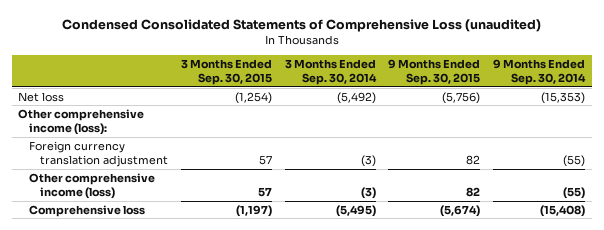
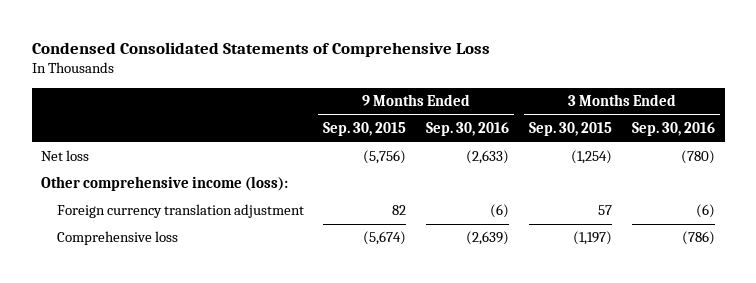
[61,19,541,33] Condensed Consolidated Statements of Comprehensive Loss (unaudited) -> [31,41,490,57] Condensed Consolidated Statements of Comprehensive Loss
[284,58,377,86] 3 Months Ended Sep. 30, 2014 -> none
[493,58,587,86] 9 Months Ended Sep. 30, 2014 -> none
none -> [426,121,510,136] Sep. 30, 2016
none -> [631,121,715,136] Sep. 30, 2016
[29,172,156,199] Other comprehensive income (loss) -> none

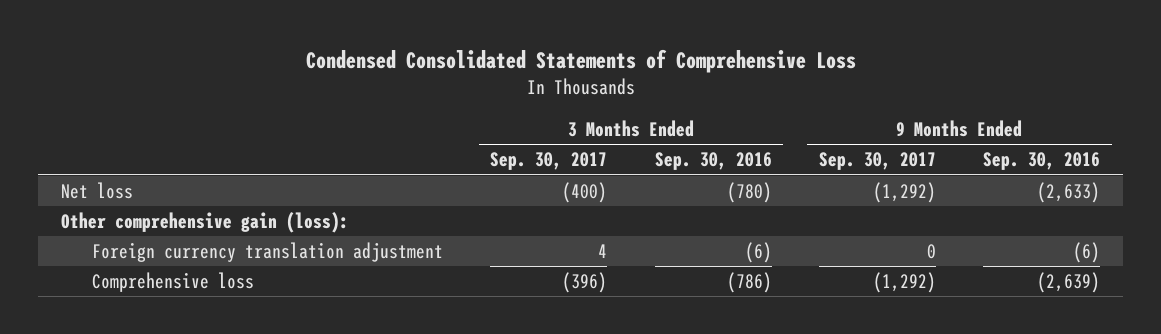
[323,121,407,136] Sep. 30, 2015 -> none
[528,121,612,136] Sep. 30, 2015 -> none
none -> [490,152,608,171] Sep. 30, 2017
none -> [818,152,936,171] Sep. 30, 2017
[41,176,289,192] Other comprehensive income (loss): -> [61,212,350,234] Other comprehensive gain (loss):

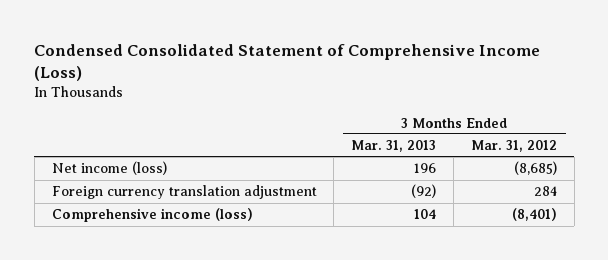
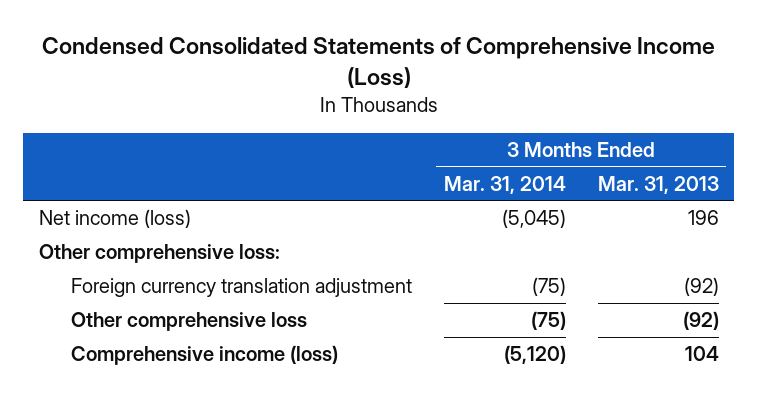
[34,44,541,82] Condensed Consolidated Statement of Comprehensive Income (Loss) -> [41,37,715,89] Condensed Consolidated Statements of Comprehensive Income (Loss)
[470,140,557,153] Mar. 31, 2012 -> none
none -> [443,175,566,194] Mar. 31, 2014
none -> [39,244,281,264] Other comprehensive loss:
none -> [70,312,307,332] Other comprehensive loss

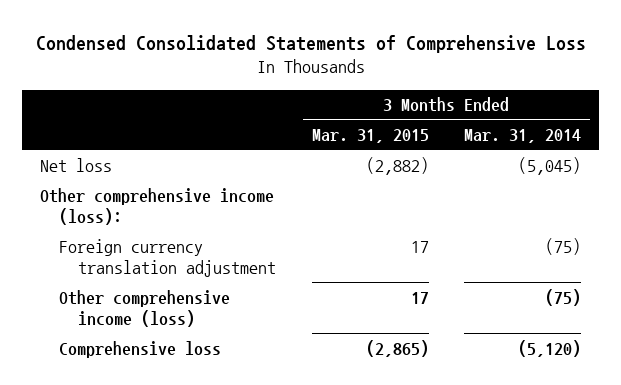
[41,37,715,89] Condensed Consolidated Statements of Comprehensive Income (Loss) -> [35,34,586,53] Condensed Consolidated Statements of Comprehensive Loss
[597,175,719,194] Mar. 31, 2013 -> none
none -> [311,129,429,144] Mar. 31, 2015
[39,209,192,229] Net income (loss) -> [39,157,112,172] Net loss
[39,244,281,264] Other comprehensive loss: -> [39,187,274,225] Other comprehensive income (loss):
[70,312,307,332] Other comprehensive loss -> [58,289,230,327] Other comprehensive income (loss)
[70,345,338,366] Comprehensive income (loss) -> [58,340,221,358] Comprehensive loss

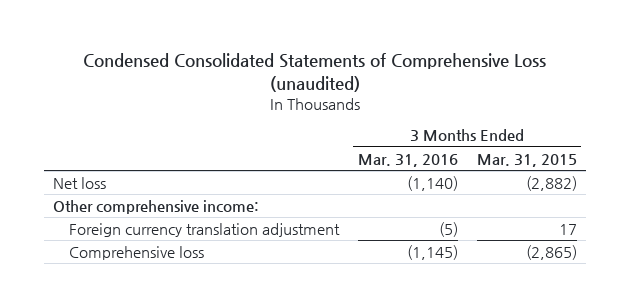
[35,34,586,53] Condensed Consolidated Statements of Comprehensive Loss -> [82,53,546,93] Condensed Consolidated Statements of Comprehensive Loss (unaudited)
[464,129,582,144] Mar. 31, 2014 -> none
none -> [357,153,458,167] Mar. 31, 2016
[39,187,274,225] Other comprehensive income (loss): -> [52,199,259,214] Other comprehensive income:
[58,289,230,327] Other comprehensive income (loss) -> none

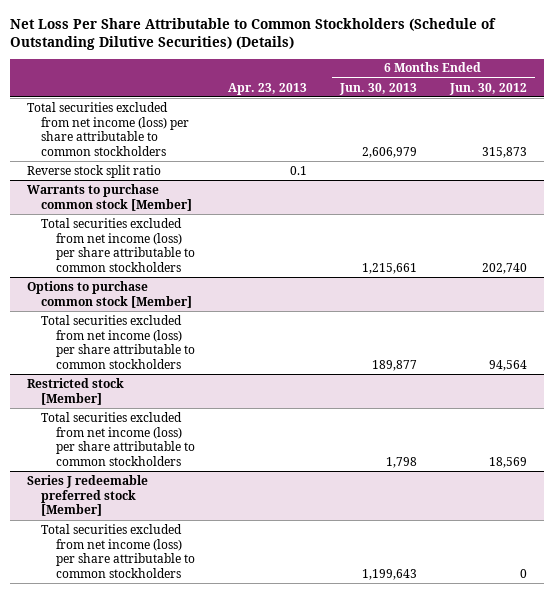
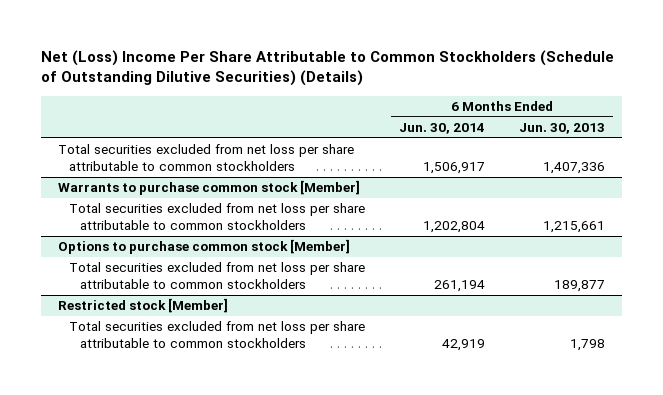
[10,17,497,50] Net Loss Per Share Attributable to Common Stockholders (Schedule of Outstanding Dilutive Securities) (Details) -> [41,49,615,87] Net (Loss) Income Per Share Attributable to Common Stockholders (Schedule of Outstanding Dilutive Securities) (Details)
[227,82,307,95] Apr. 23, 2013 -> none
[449,82,528,95] Jun. 30, 2012 -> none
none -> [399,123,486,135] Jun. 30, 2014
[26,164,161,178] Reverse stock split ratio -> none
[26,101,190,157] Total securities excluded from net income (loss) per share attributable to common stockholders -> [58,144,355,172] Total securities excluded from net loss per share attributable to common stockholders
[361,147,417,159] 2,606,979 -> [542,162,605,175] 1,407,336
[41,217,195,273] Total securities excluded from net income (loss) per share attributable to common stockholders -> [69,203,366,231] Total securities excluded from net loss per share attributable to common stockholders
[41,314,195,370] Total securities excluded from net income (loss) per share attributable to common stockholders -> [69,262,366,290] Total securities excluded from net loss per share attributable to common stockholders
[26,474,148,517] Series J redeemable preferred stock [Member] -> none
[41,523,195,579] Total securities excluded from net income (loss) per share attributable to common stockholders -> none
[41,411,195,467] Total securities excluded from net income (loss) per share attributable to common stockholders -> [69,321,366,349] Total securities excluded from net loss per share attributable to common stockholders

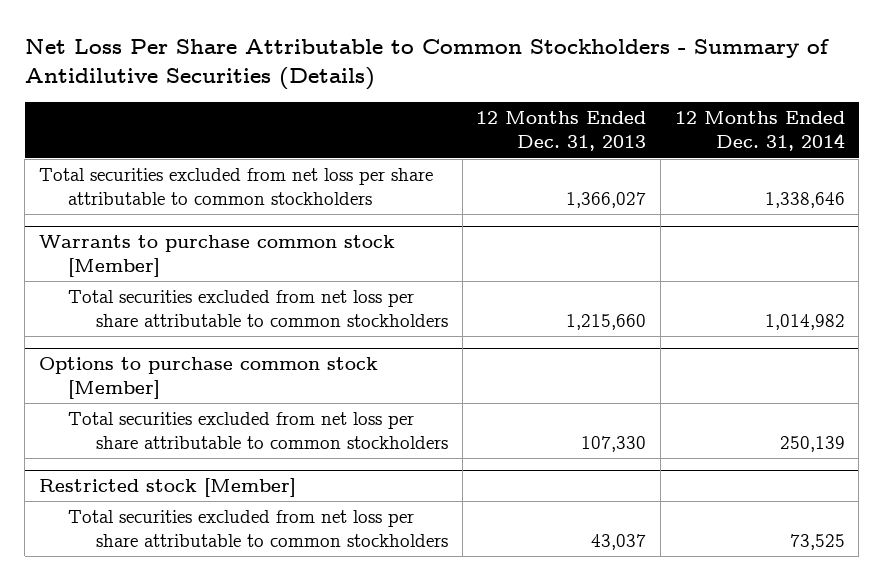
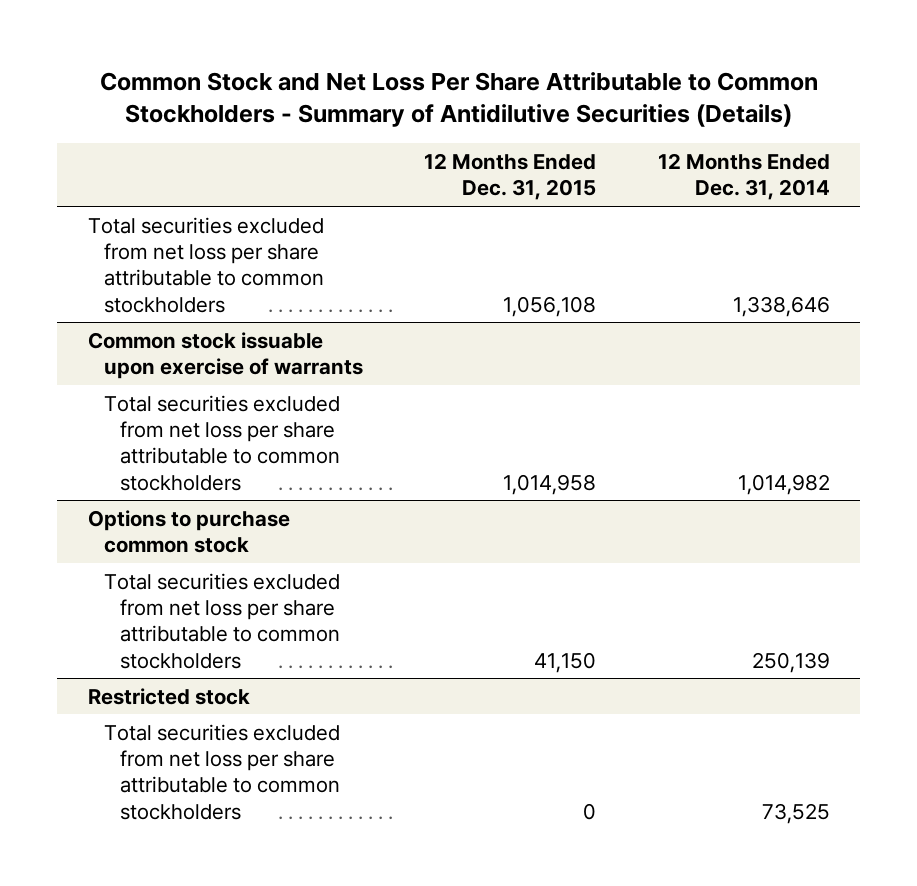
[24,39,829,91] Net Loss Per Share Attributable to Common Stockholders - Summary of Antidilutive Securities (Details) -> [99,71,818,128] Common Stock and Net Loss Per Share Attributable to Common Stockholders - Summary of Antidilutive Securities (Details)
[476,111,647,152] 12 Months Ended Dec. 31, 2013 -> none
none -> [424,153,597,201] 12 Months Ended Dec. 31, 2015
[38,235,395,278] Warrants to purchase common stock [Member] -> [87,331,363,379] Common stock issuable upon exercise of warrants
[38,357,378,400] Options to purchase common stock [Member] -> [87,509,290,553] Options to purchase common stock
[38,478,296,498] Restricted stock [Member] -> [87,687,250,705] Restricted stock

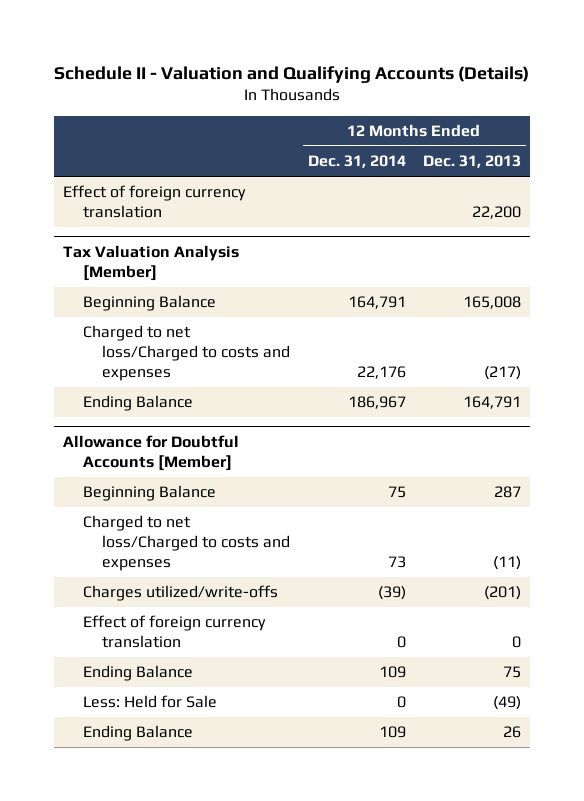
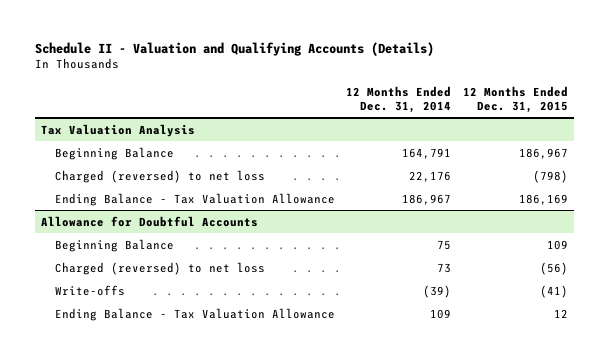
[423,155,522,169] Dec. 31, 2013 -> none
none -> [463,85,569,113] 12 Months Ended Dec. 31, 2015
[62,185,246,219] Effect of foreign currency translation -> none
[62,245,239,282] Tax Valuation Analysis [Member] -> [40,123,195,137] Tax Valuation Analysis
[82,325,291,382] Charged to net loss/Charged to costs and expenses -> [54,169,265,183] Charged (reversed) to net loss
[82,395,193,412] Ending Balance -> [54,192,335,206] Ending Balance - Tax Valuation Allowance
[62,435,239,472] Allowance for Doubtful Accounts [Member] -> [40,215,258,227] Allowance for Doubtful Accounts
[82,615,266,649] Effect of foreign currency translation -> none
[82,695,217,709] Less: Held for Sale -> none
[82,725,193,742] Ending Balance -> none
[82,515,291,572] Charged to net loss/Charged to costs and expenses -> [54,261,265,275] Charged (reversed) to net loss
[82,585,278,602] Charges utilized/write-offs -> [54,284,125,296] Write-offs
[82,665,193,682] Ending Balance -> [54,307,335,321] Ending Balance - Tax Valuation Allowance

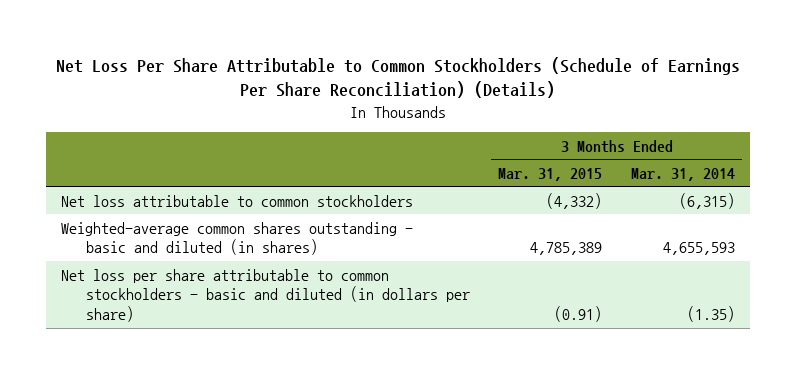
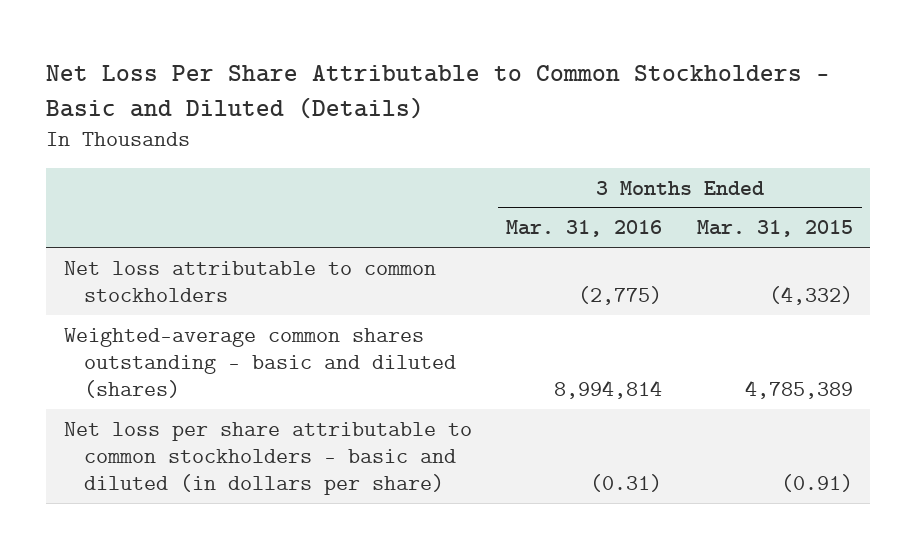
[55,56,740,99] Net Loss Per Share Attributable to Common Stockholders (Schedule of Earnings Per Share Reconciliation) (Details) -> [46,64,831,119] Net Loss Per Share Attributable to Common Stockholders - Basic and Diluted (Details)
[631,167,736,181] Mar. 31, 2014 -> none
none -> [506,220,663,238] Mar. 31, 2016
[60,221,413,256] Weighted-average common shares outstanding - basic and diluted (in shares) -> [63,327,457,398] Weighted-average common shares outstanding - basic and diluted (shares)

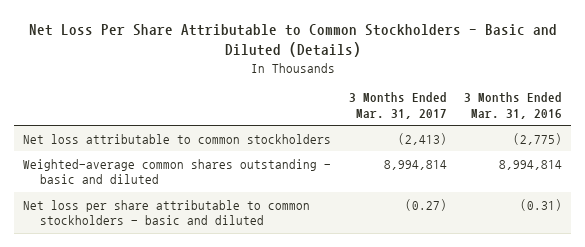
[696,220,853,238] Mar. 31, 2015 -> none
none -> [348,92,447,119] 3 Months Ended Mar. 31, 2017
[63,327,457,398] Weighted-average common shares outstanding - basic and diluted (shares) -> [23,158,332,185] Weighted-average common shares outstanding - basic and diluted
[63,421,472,495] Net loss per share attributable to common stockholders - basic and diluted (in dollars per share) -> [23,199,311,226] Net loss per share attributable to common stockholders - basic and diluted

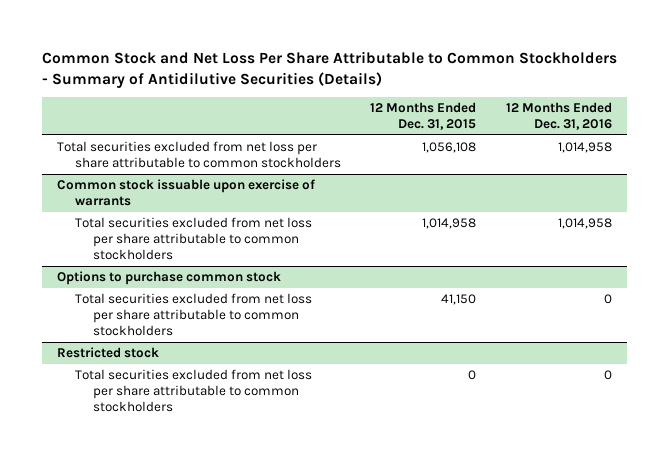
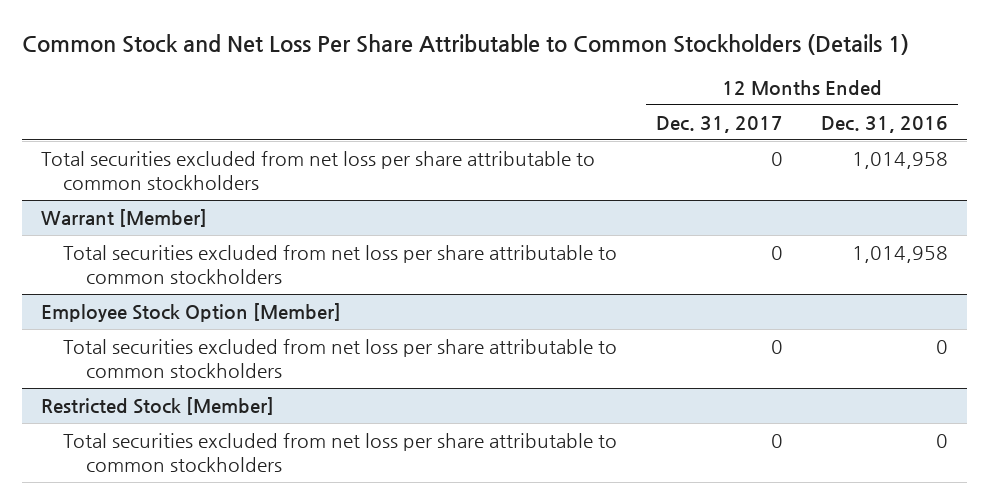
[41,50,617,88] Common Stock and Net Loss Per Share Attributable to Common Stockholders - Summary of Antidilutive Securities (Details) -> [21,33,909,55] Common Stock and Net Loss Per Share Attributable to Common Stockholders (Details 1)
[370,102,477,131] 12 Months Ended Dec. 31, 2015 -> none
none -> [655,115,783,133] Dec. 31, 2017
[56,179,315,207] Common stock issuable upon exercise of warrants -> [40,209,207,228] Warrant [Member]
[56,271,281,286] Options to purchase common stock -> [40,303,341,323] Employee Stock Option [Member]
[56,347,159,359] Restricted stock -> [40,397,274,416] Restricted Stock [Member]

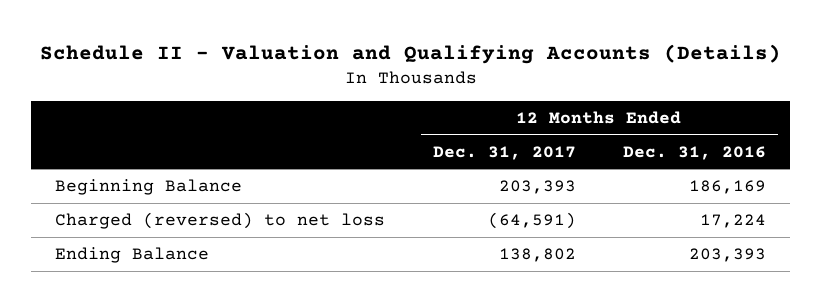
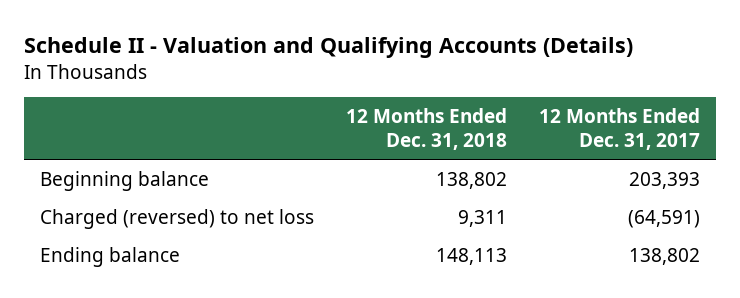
[623,145,767,160] Dec. 31, 2016 -> none
none -> [346,108,508,151] 12 Months Ended Dec. 31, 2018
[54,178,242,195] Beginning Balance -> [40,170,210,191] Beginning balance
[54,246,209,263] Ending Balance -> [40,246,181,267] Ending balance

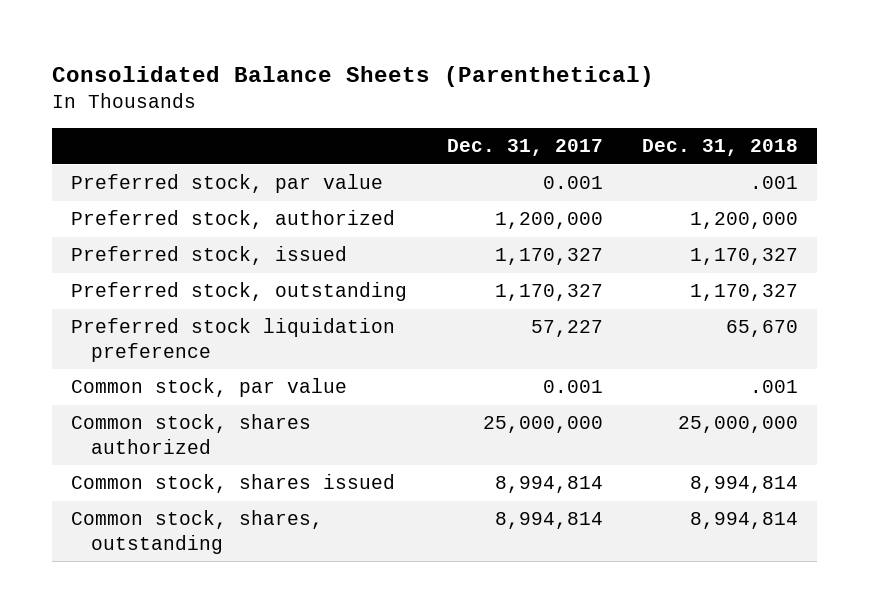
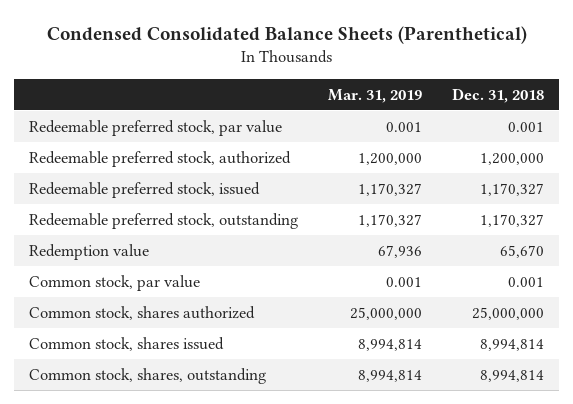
[51,66,654,88] Consolidated Balance Sheets (Parenthetical) -> [46,25,527,44] Condensed Consolidated Balance Sheets (Parenthetical)
[446,139,603,157] Dec. 31, 2017 -> none
none -> [328,88,423,103] Mar. 31, 2019
[71,174,384,194] Preferred stock, par value -> [29,119,283,136] Redeemable preferred stock, par value
[749,176,798,190] .001 -> [508,121,545,132] 0.001
[71,210,396,230] Preferred stock, authorized -> [29,150,292,167] Redeemable preferred stock, authorized
[71,246,348,266] Preferred stock, issued -> [29,181,261,198] Redeemable preferred stock, issued
[71,282,408,302] Preferred stock, outstanding -> [29,212,299,229] Redeemable preferred stock, outstanding
[71,318,396,362] Preferred stock liquidation preference -> [29,243,150,260] Redemption value
[749,380,798,394] .001 -> [508,276,545,287] 0.001

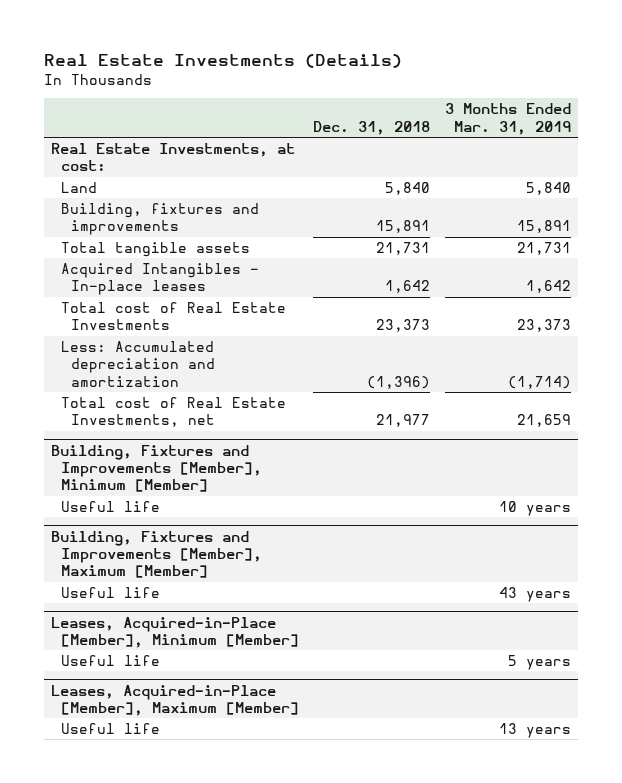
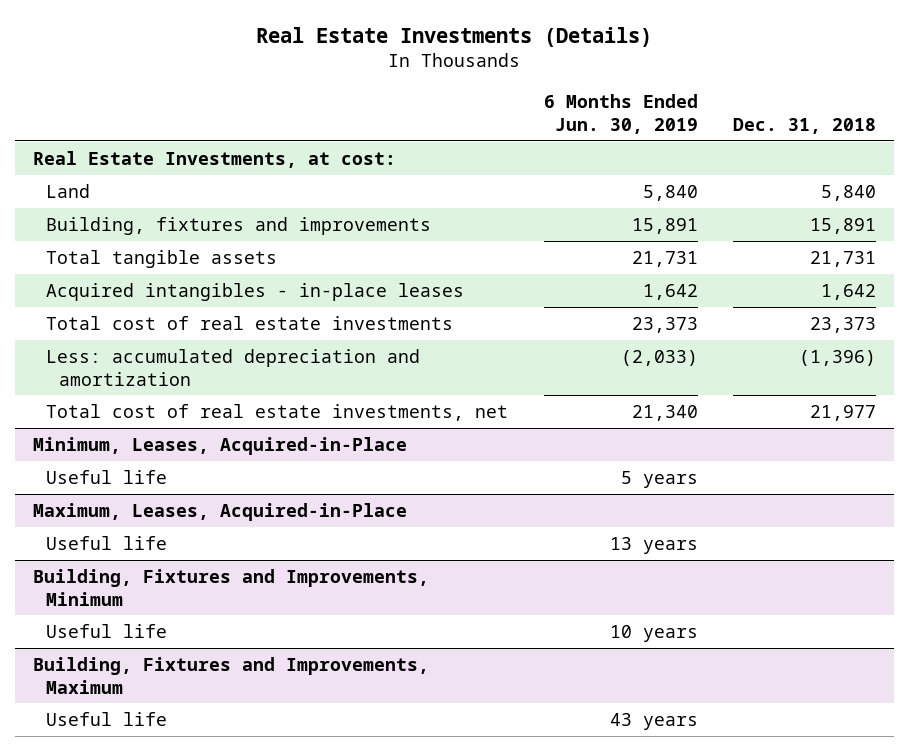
[444,103,571,135] 3 Months Ended Mar. 31, 2019 -> none
none -> [543,94,698,134] 6 Months Ended Jun. 30, 2019
[51,444,262,493] Building, Fixtures and Improvements [Member], Minimum [Member] -> none
[60,262,259,296] Acquired Intangibles - In-place leases -> [46,282,465,301] Acquired intangibles - in-place leases
[60,301,286,331] Total cost of Real Estate Investments -> [46,315,454,330] Total cost of real estate investments
[60,340,215,387] Less: Accumulated depreciation and amortization -> [46,348,421,386] Less: accumulated depreciation and amortization
[60,396,286,428] Total cost of Real Estate Investments, net -> [46,403,509,421] Total cost of real estate investments, net
none -> [32,436,407,455] Minimum, Leases, Acquired-in-Place
[51,530,262,579] Building, Fixtures and Improvements [Member], Maximum [Member] -> none
none -> [32,502,407,521] Maximum, Leases, Acquired-in-Place
[51,616,299,648] Leases, Acquired-in-Place [Member], Minimum [Member] -> none
none -> [32,568,429,606] Building, Fixtures and Improvements, Minimum
[51,684,299,716] Leases, Acquired-in-Place [Member], Maximum [Member] -> none
none -> [32,656,429,694] Building, Fixtures and Improvements, Maximum

